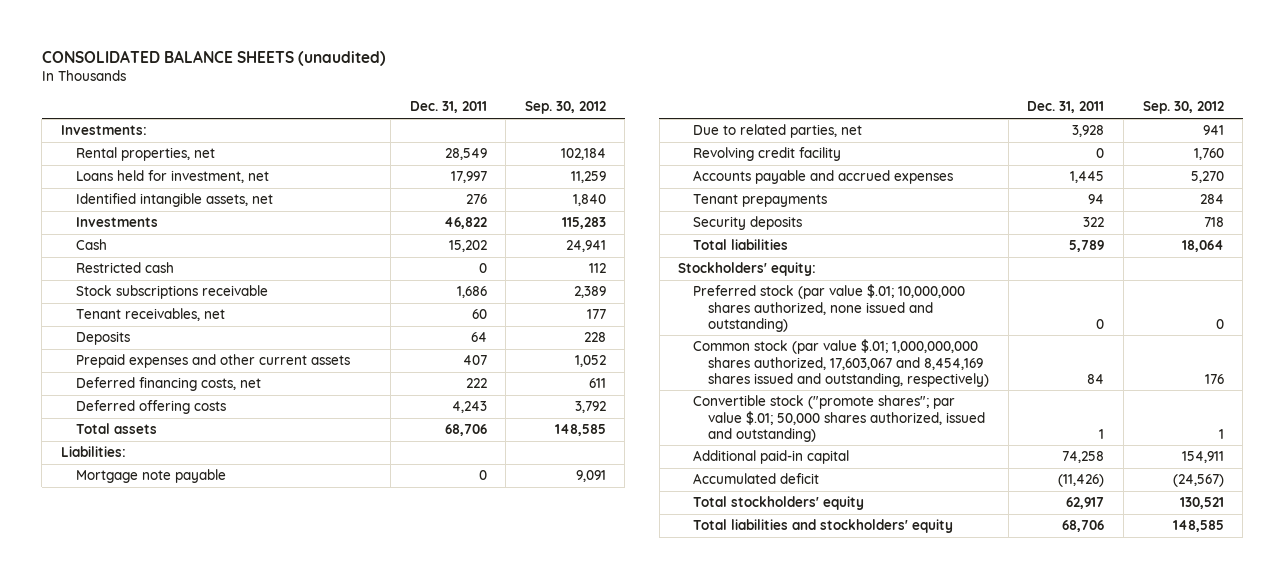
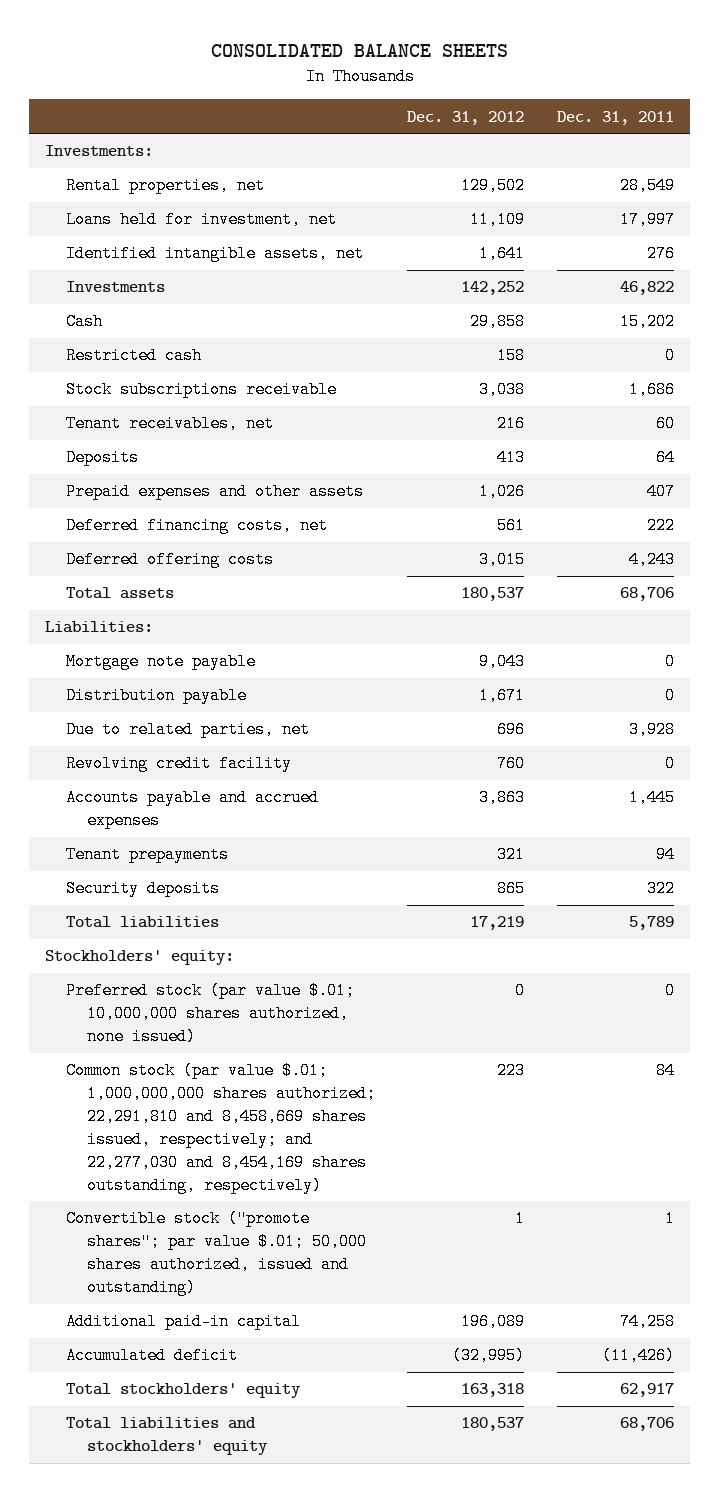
[41,49,386,66] CONSOLIDATED BALANCE SHEETS (unaudited) -> [210,43,508,57] CONSOLIDATED BALANCE SHEETS
[524,101,606,115] Sep. 30, 2012 -> none
none -> [407,110,525,125] Dec. 31, 2012
[75,354,350,369] Prepaid expenses and other current assets -> [65,483,364,501] Prepaid expenses and other assets
none -> [65,687,247,705] Distribution payable
[693,284,966,332] Preferred stock (par value $.01; 10,000,000 shares authorized, none issued and outstanding) -> [65,982,355,1046] Preferred stock (par value $.01; 10,000,000 shares authorized, none issued)
[693,339,990,387] Common stock (par value $.01; 1,000,000,000 shares authorized, 17,603,067 and 8,454,169 shares issued and outstanding, respectively) -> [65,1062,376,1195] Common stock (par value $.01; 1,000,000,000 shares authorized; 22,291,810 and 8,458,669 shares issued, respectively; and 22,277,030 and 8,454,169 shares outstanding, respectively)

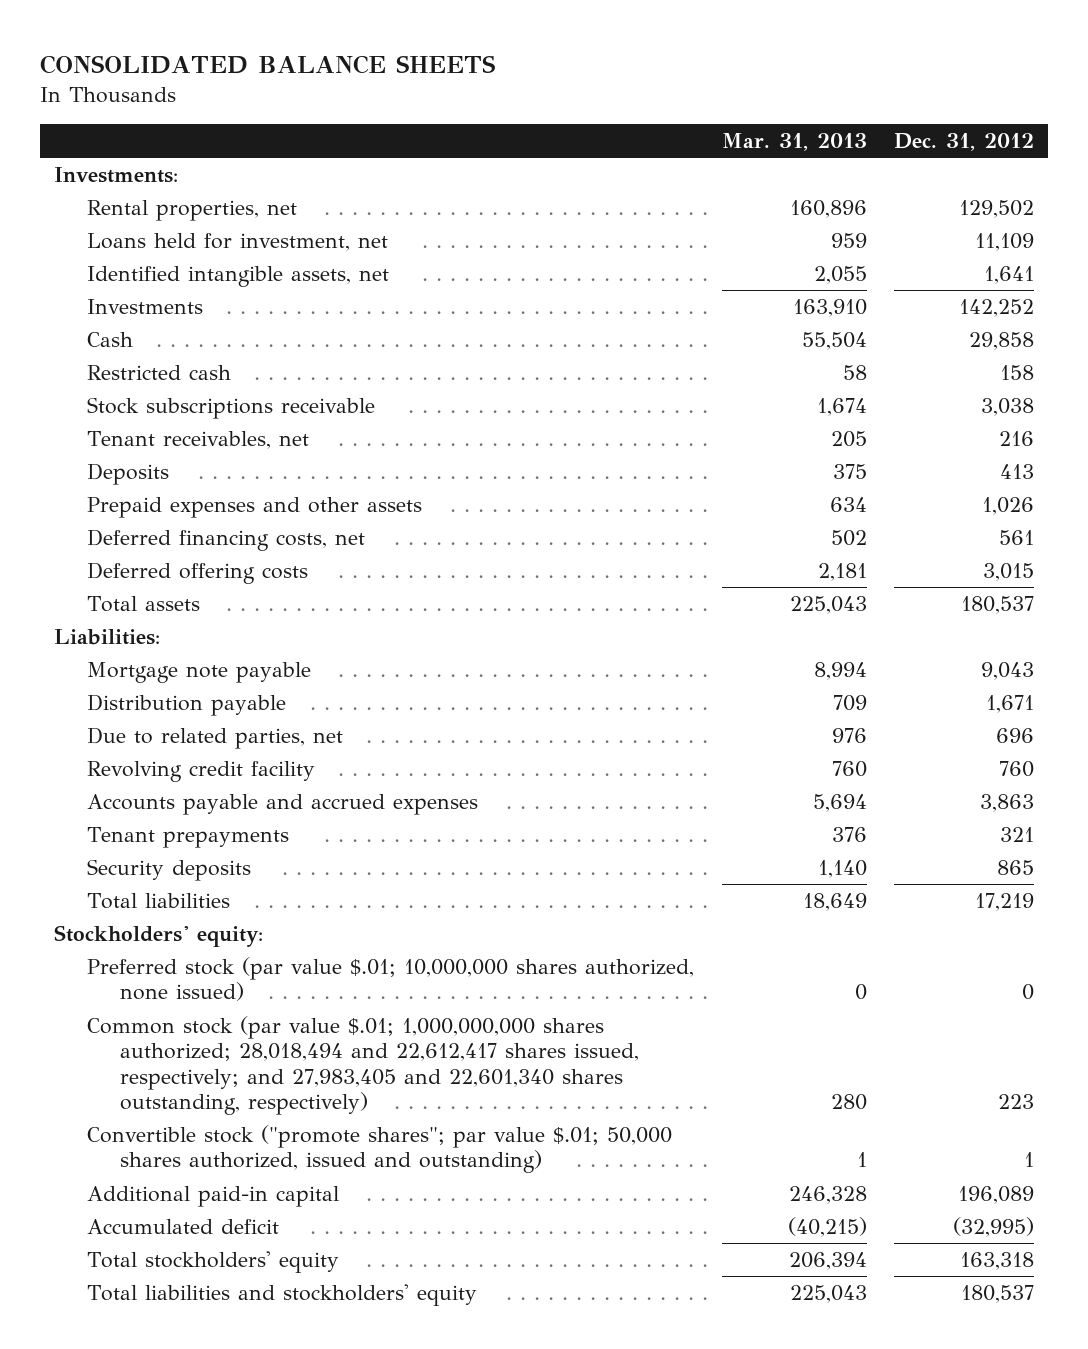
[557,110,675,125] Dec. 31, 2011 -> none
none -> [721,132,867,151] Mar. 31, 2013
[65,1062,376,1195] Common stock (par value $.01; 1,000,000,000 shares authorized; 22,291,810 and 8,458,669 shares issued, respectively; and 22,277,030 and 8,454,169 shares outstanding, respectively) -> [86,1016,640,1116] Common stock (par value $.01; 1,000,000,000 shares authorized; 28,018,494 and 22,612,417 shares issued, respectively; and 27,983,405 and 22,601,340 shares outstanding, respectively)

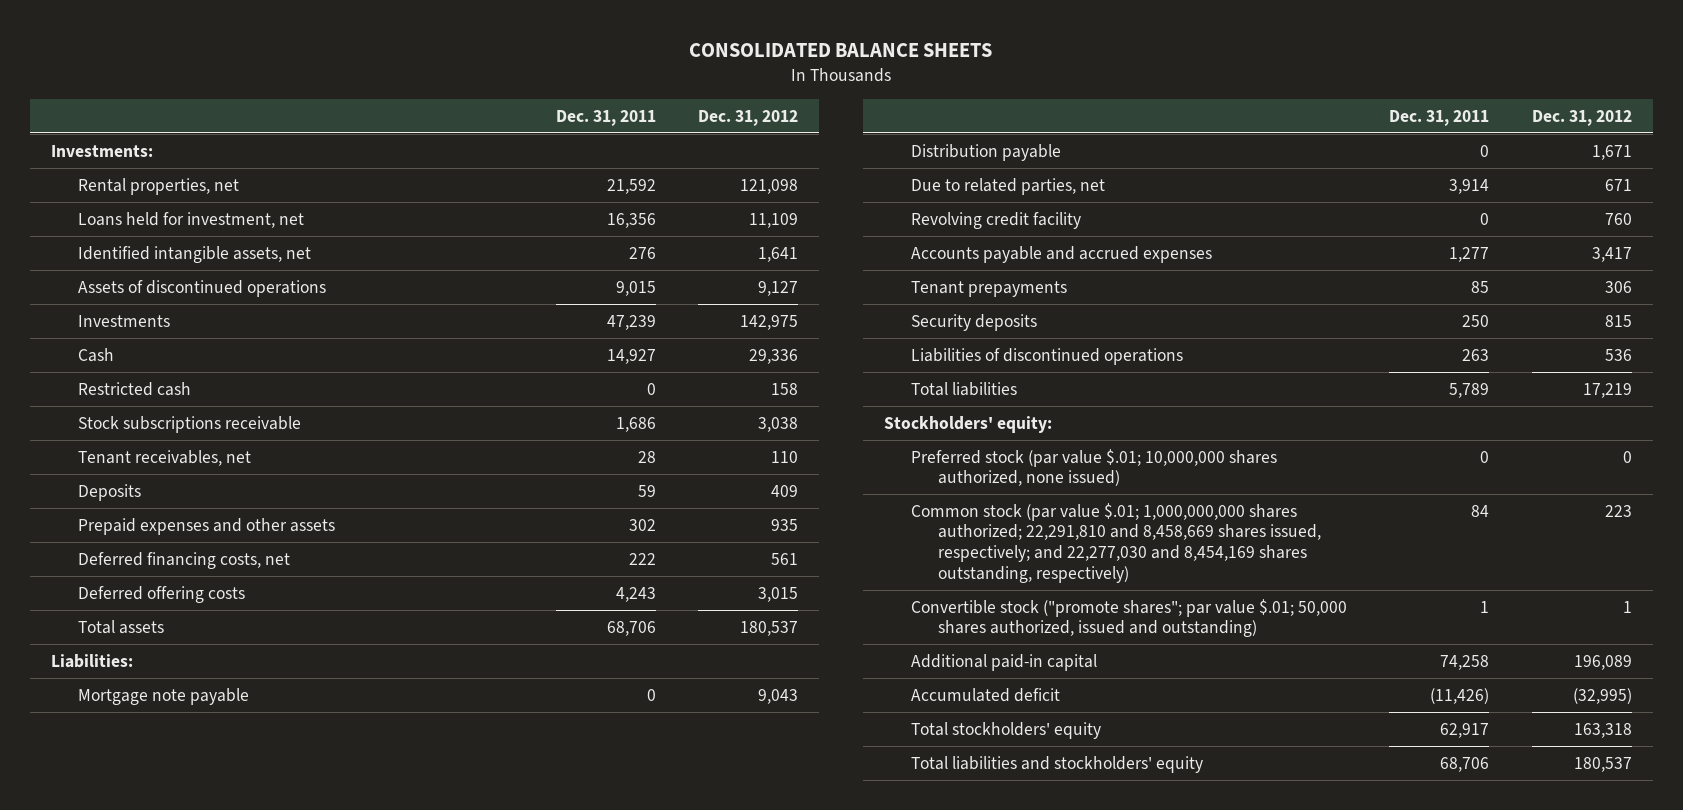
[721,132,867,151] Mar. 31, 2013 -> none
none -> [556,109,657,126] Dec. 31, 2011
[959,200,1035,219] 129,502 -> [740,178,799,194] 121,098
none -> [78,279,327,297] Assets of discontinued operations
[959,299,1035,318] 142,252 -> [740,314,799,330] 142,975
[969,332,1035,351] 29,858 -> [749,348,799,364] 29,336
[999,431,1035,447] 216 -> [771,450,799,463] 110
[1000,464,1035,480] 413 -> [771,484,799,497] 409
[982,497,1035,516] 1,026 -> [771,518,799,531] 935
[996,728,1035,744] 696 -> [1604,178,1632,191] 671
[980,794,1035,813] 3,863 -> [1591,246,1632,262] 3,417
[1000,827,1035,843] 321 -> [1604,280,1632,293] 306
[997,860,1035,876] 865 -> [1604,314,1632,327] 815
none -> [911,347,1184,365] Liabilities of discontinued operations
[86,1016,640,1116] Common stock (par value $.01; 1,000,000,000 shares authorized; 28,018,494 and 22,612,417 shares issued, respectively; and 27,983,405 and 22,601,340 shares outstanding, respectively) -> [911,502,1322,583] Common stock (par value $.01; 1,000,000,000 shares authorized; 22,291,810 and 8,458,669 shares issued, respectively; and 22,277,030 and 8,454,169 shares outstanding, respectively)

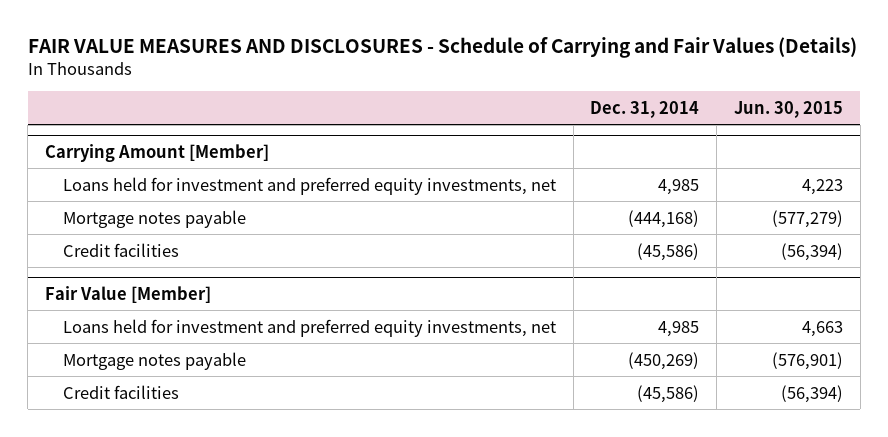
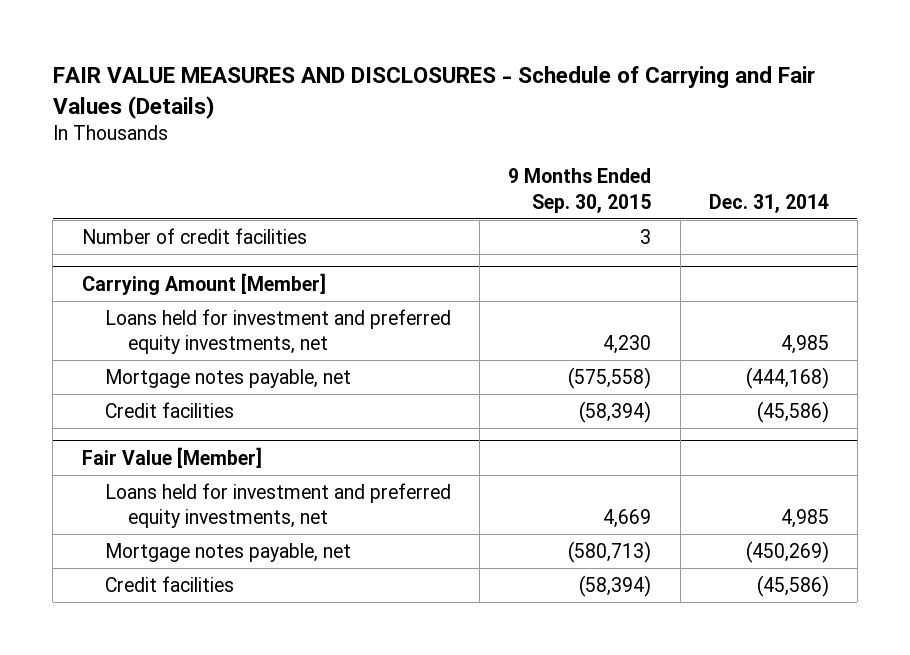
[734,100,844,118] Jun. 30, 2015 -> none
none -> [508,168,652,213] 9 Months Ended Sep. 30, 2015
none -> [81,227,307,244] Number of credit facilities
[62,209,246,228] Mortgage notes payable -> [105,368,352,388] Mortgage notes payable, net
[62,351,246,370] Mortgage notes payable -> [105,542,352,562] Mortgage notes payable, net

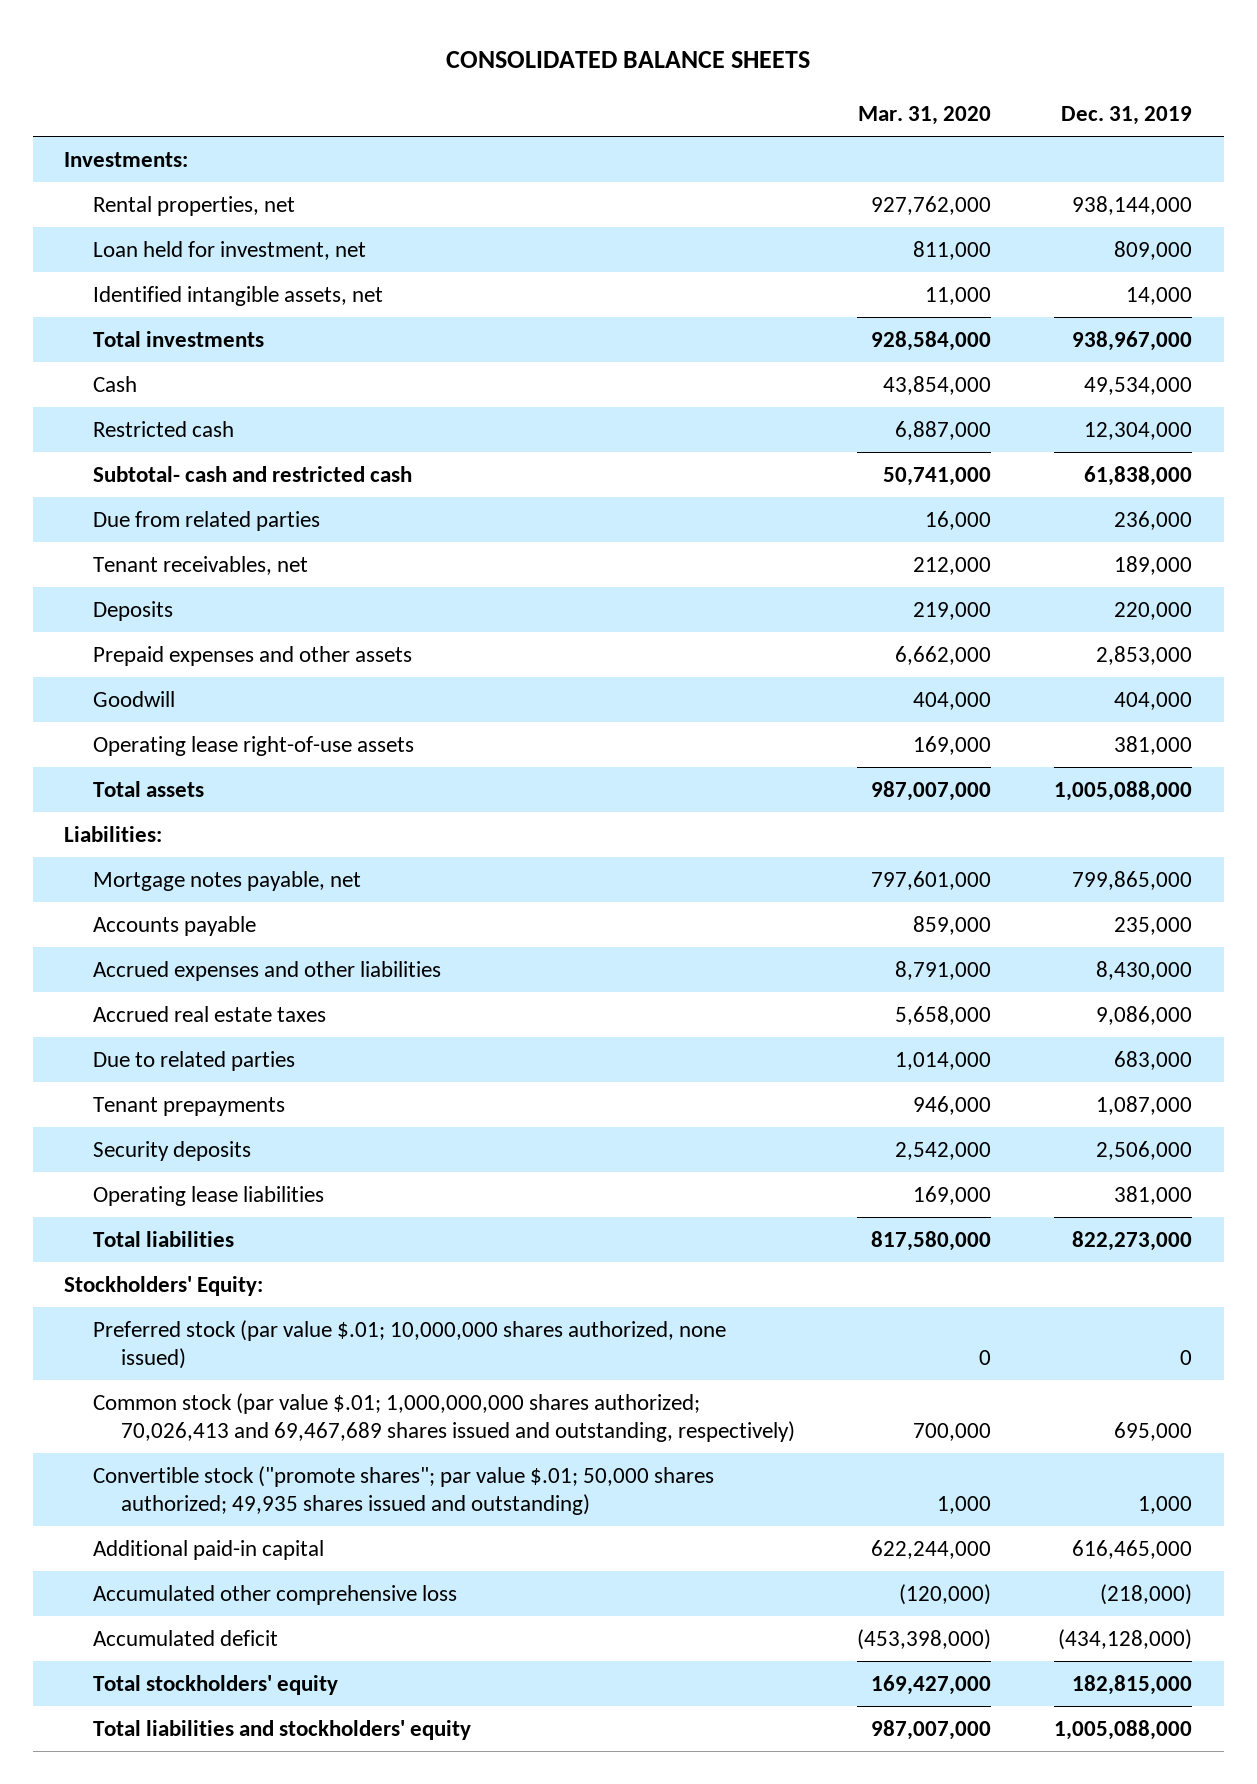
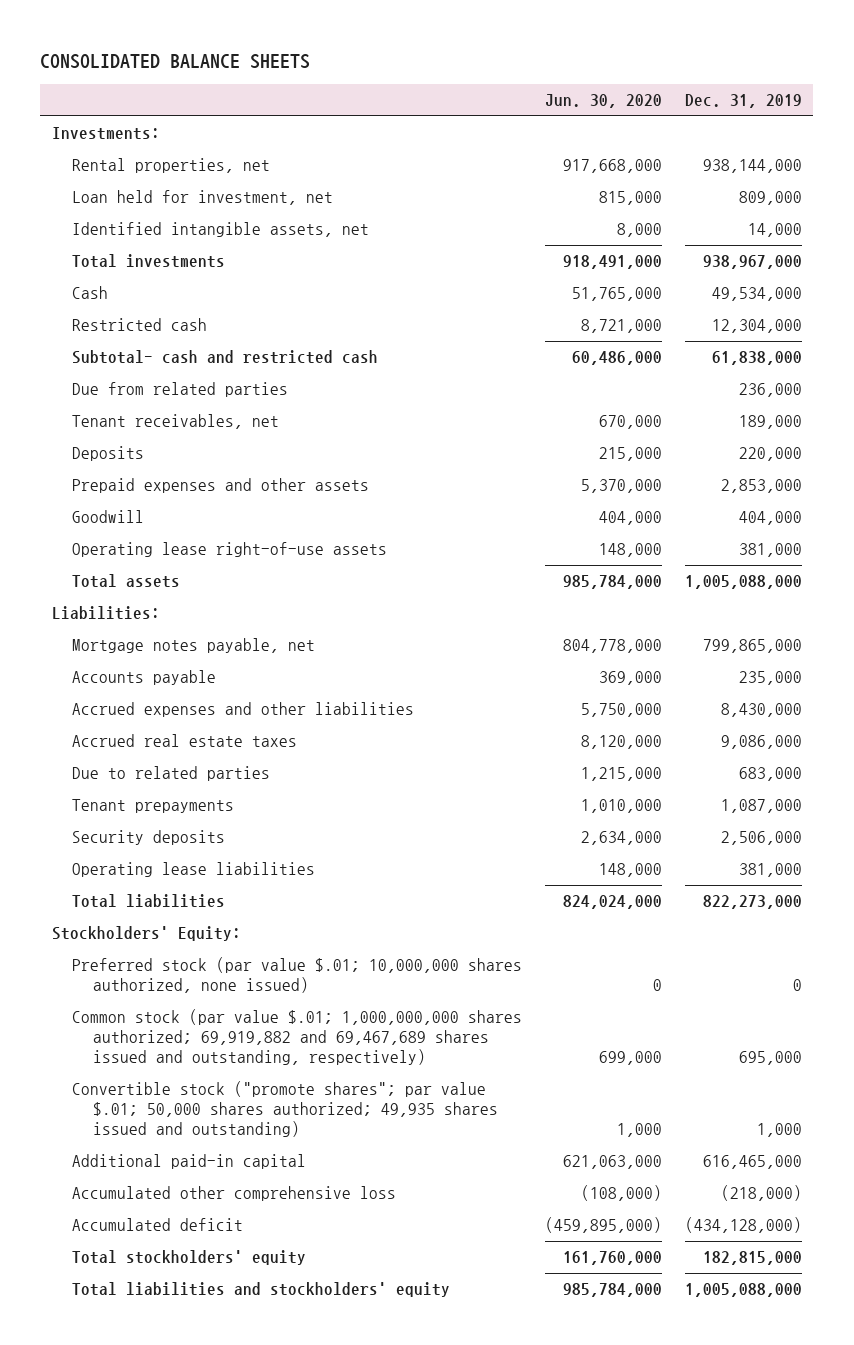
[858,106,992,126] Mar. 31, 2020 -> none
none -> [545,93,663,108] Jun. 30, 2020
[92,1392,795,1443] Common stock (par value $.01; 1,000,000,000 shares authorized; 70,026,413 and 69,467,689 shares issued and outstanding, respectively) -> [72,1009,523,1065] Common stock (par value $.01; 1,000,000,000 shares authorized; 69,919,882 and 69,467,689 shares issued and outstanding, respectively)

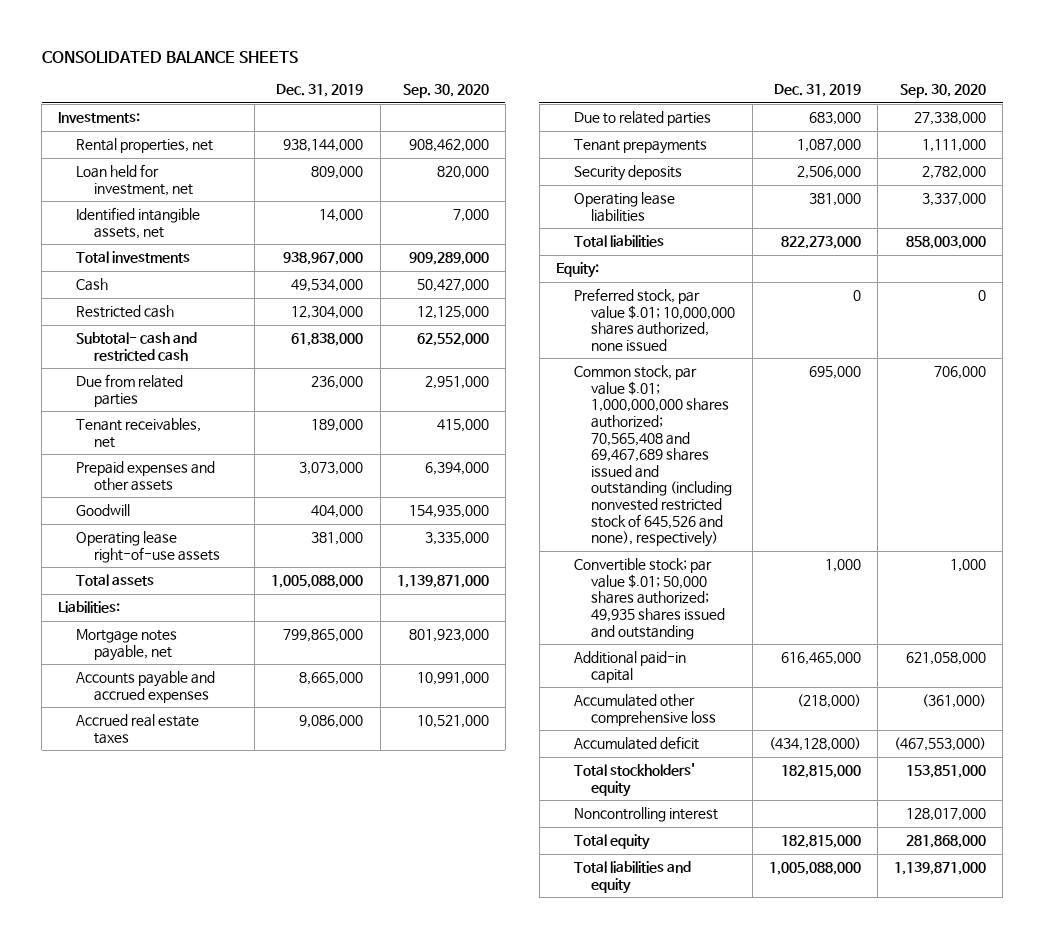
[545,93,663,108] Jun. 30, 2020 -> none
none -> [402,84,489,99] Sep. 30, 2020
[72,446,145,462] Deposits -> none
[720,479,802,494] 2,853,000 -> [299,462,364,476] 3,073,000
[72,670,217,686] Accounts payable -> none
[72,702,415,718] Accrued expenses and other liabilities -> none
none -> [76,671,216,703] Accounts payable and accrued expenses
[51,926,241,942] Stockholders' Equity: -> [555,262,599,279] Equity:
[72,957,523,994] Preferred stock (par value $.01; 10,000,000 shares authorized, none issued) -> [573,288,736,351] Preferred stock, par value $.01; 10,000,000 shares authorized, none issued
[72,1009,523,1065] Common stock (par value $.01; 1,000,000,000 shares authorized; 69,919,882 and 69,467,689 shares issued and outstanding, respectively) -> [573,365,733,548] Common stock, par value $.01; 1,000,000,000 shares authorized; 70,565,408 and 69,467,689 shares issued and outstanding (including nonvested restricted stock of 645,526 and none), respectively)
[72,1081,498,1137] Convertible stock ("promote shares"; par value $.01; 50,000 shares authorized; 49,935 shares issued and outstanding) -> [573,558,726,640] Convertible stock; par value $.01; 50,000 shares authorized; 49,935 shares issued and outstanding
none -> [573,807,718,823] Noncontrolling interest
none -> [573,834,650,851] Total equity
[72,1282,451,1298] Total liabilities and stockholders' equity -> [573,861,691,894] Total liabilities and equity

